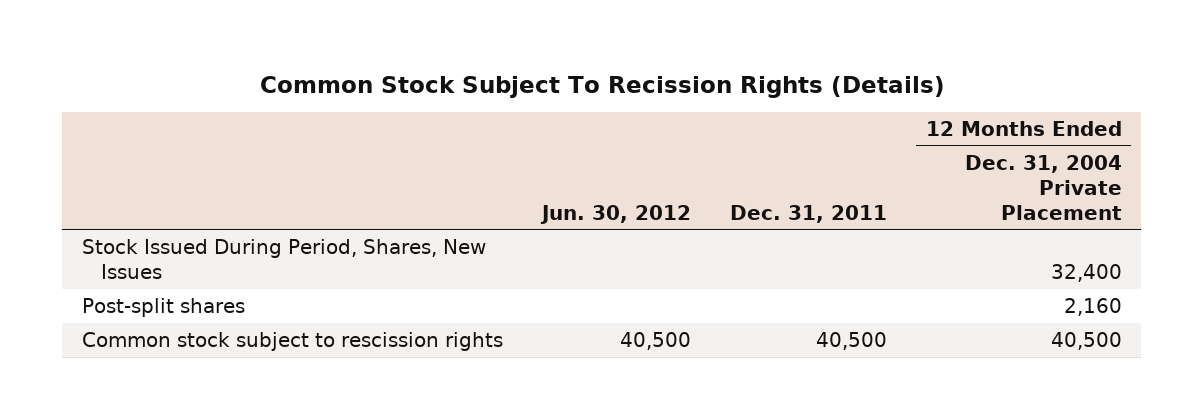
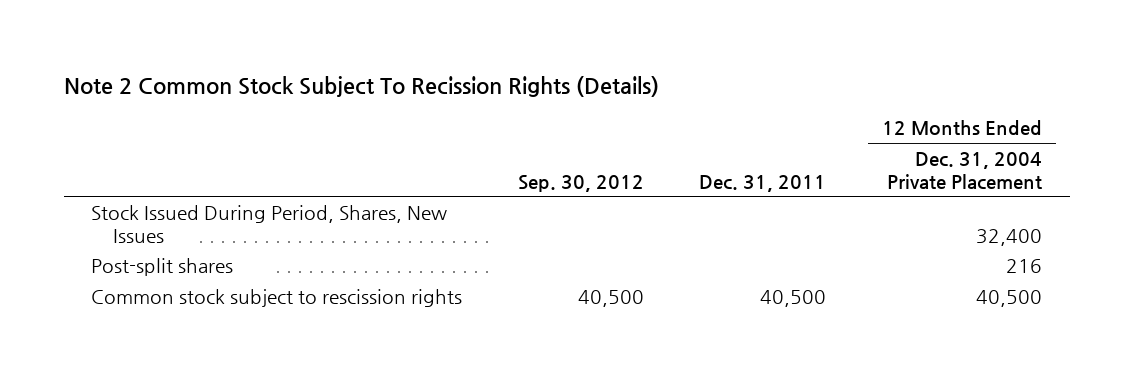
[259,75,945,98] Common Stock Subject To Recission Rights (Details) -> [63,76,659,98] Note 2 Common Stock Subject To Recission Rights (Details)
[539,204,691,224] Jun. 30, 2012 -> none
none -> [517,174,644,192] Sep. 30, 2012
[1063,297,1122,316] 2,160 -> [1005,258,1042,273] 216

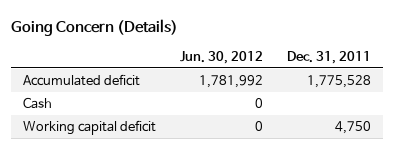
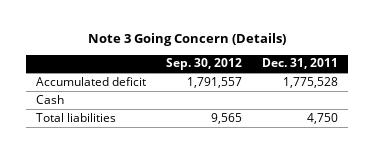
[11,18,179,36] Going Concern (Details) -> [87,33,286,47] Note 3 Going Concern (Details)
[180,51,264,65] Jun. 30, 2012 -> none
none -> [165,58,242,71] Sep. 30, 2012
[23,120,157,136] Working capital deficit -> [35,112,116,122] Total liabilities

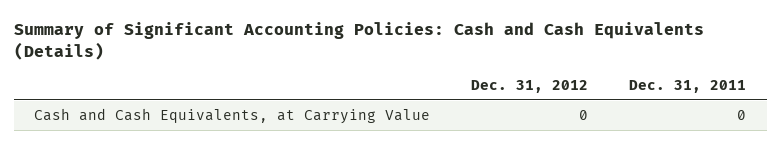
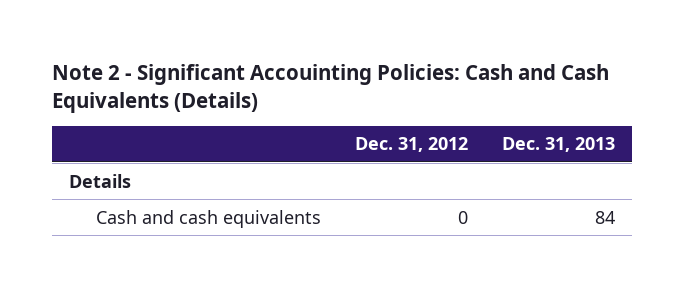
[13,22,704,61] Summary of Significant Accounting Policies: Cash and Cash Equivalents (Details) -> [52,63,610,113] Note 2 - Significant Accouinting Policies: Cash and Cash Equivalents (Details)
[629,80,747,94] Dec. 31, 2011 -> none
none -> [502,137,616,153] Dec. 31, 2013
none -> [69,173,132,188] Details
[34,108,431,125] Cash and Cash Equivalents, at Carrying Value -> [96,209,322,228] Cash and cash equivalents

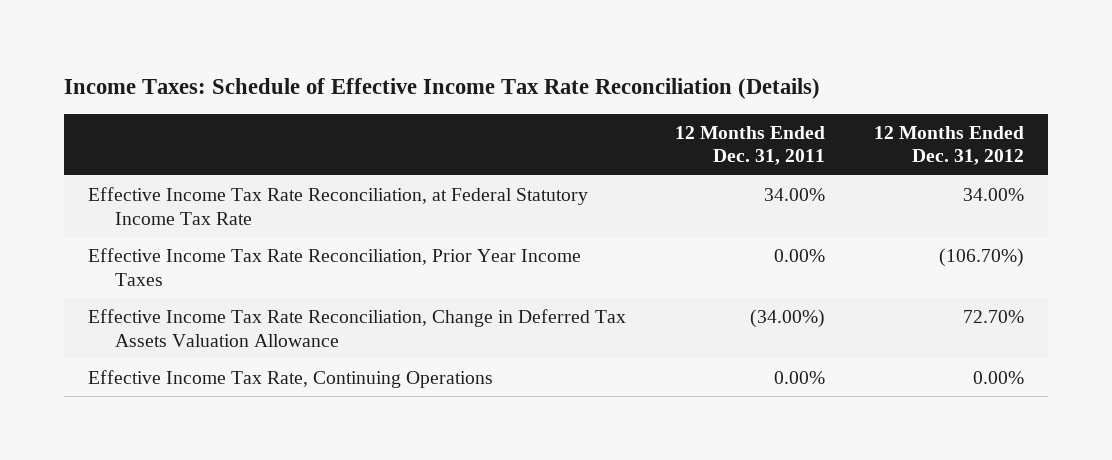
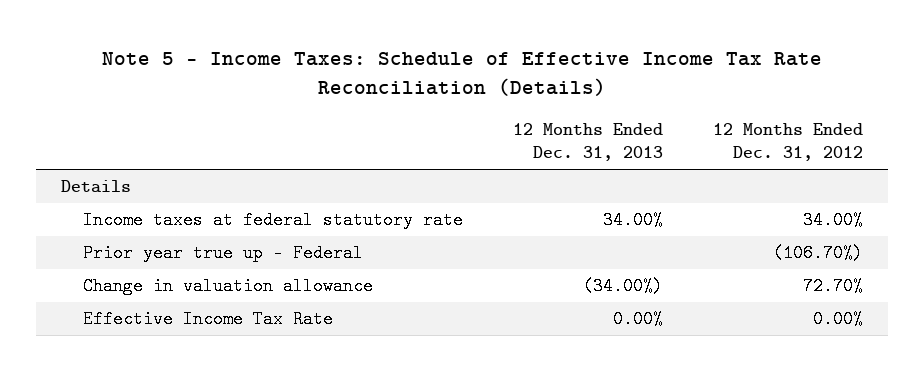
[63,78,820,100] Income Taxes: Schedule of Effective Income Tax Rate Reconciliation (Details) -> [102,51,823,96] Note 5 - Income Taxes: Schedule of Effective Income Tax Rate Reconciliation (Details)
[674,125,825,166] 12 Months Ended Dec. 31, 2011 -> none
none -> [513,122,664,162] 12 Months Ended Dec. 31, 2013
none -> [60,180,131,194] Details
[88,187,589,225] Effective Income Tax Rate Reconciliation, at Federal Statutory Income Tax Rate -> [83,211,464,230] Income taxes at federal statutory rate
[88,248,582,286] Effective Income Tax Rate Reconciliation, Prior Year Income Taxes -> [83,244,364,263] Prior year true up - Federal
[88,309,627,347] Effective Income Tax Rate Reconciliation, Change in Deferred Tax Assets Valuation Allowance -> [83,277,374,296] Change in valuation allowance
[88,370,494,389] Effective Income Tax Rate, Continuing Operations -> [83,310,334,329] Effective Income Tax Rate

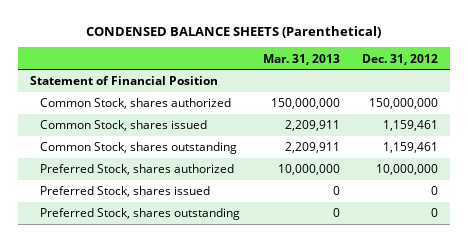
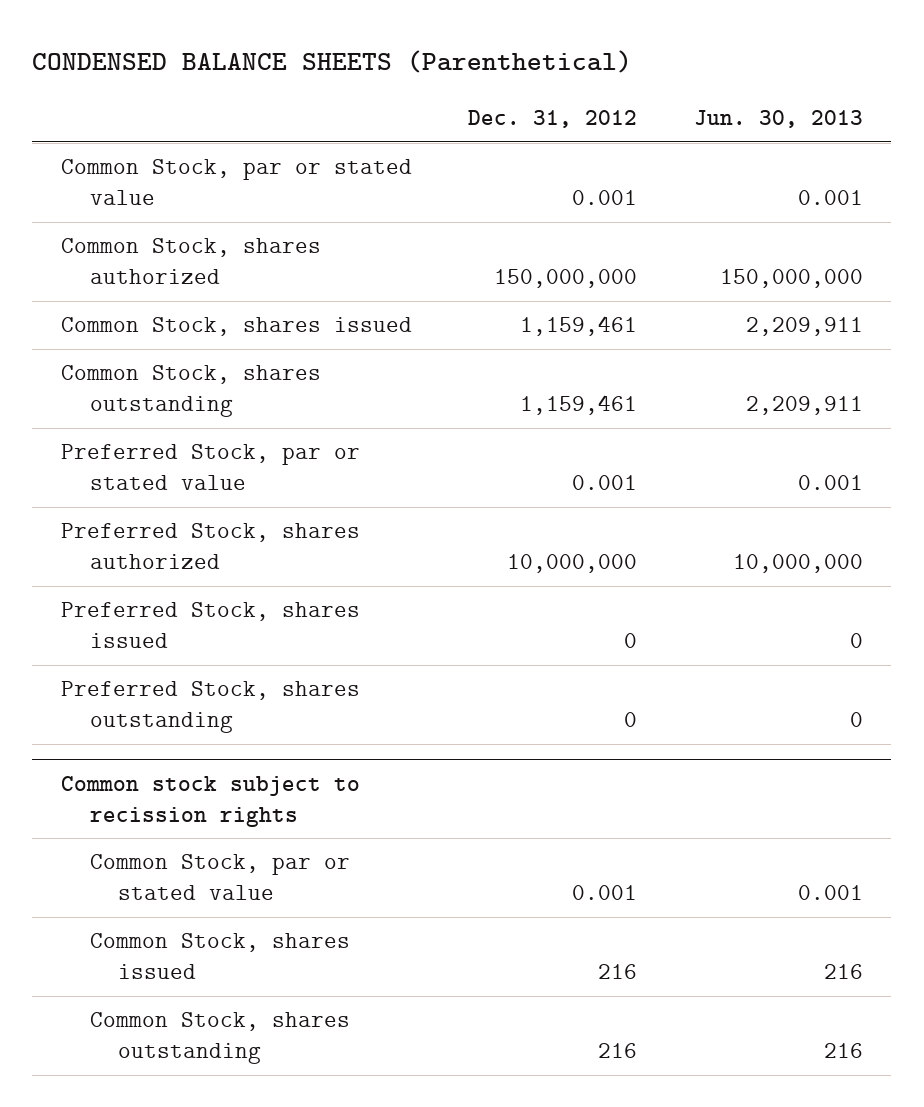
[262,53,340,65] Mar. 31, 2013 -> none
none -> [694,110,864,129] Jun. 30, 2013
[29,76,218,86] Statement of Financial Position -> none
none -> [60,159,412,206] Common Stock, par or stated value
none -> [60,444,360,491] Preferred Stock, par or stated value
none -> [60,775,360,827] Common stock subject to recission rights
none -> [89,854,350,901] Common Stock, par or stated value
none -> [89,933,350,980] Common Stock, shares issued
none -> [89,1012,350,1065] Common Stock, shares outstanding

